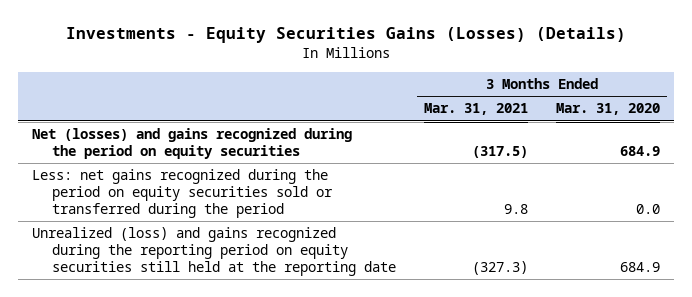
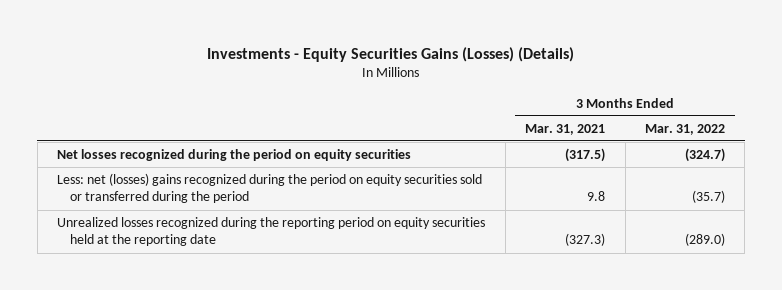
[555,103,660,116] Mar. 31, 2020 -> none
none -> [644,123,725,135] Mar. 31, 2022
[31,128,352,160] Net (losses) and gains recognized during the period on equity securities -> [57,148,412,161] Net losses recognized during the period on equity securities
[31,169,334,219] Less: net gains recognized during the period on equity securities sold or transferred during the period -> [57,172,483,204] Less: net (losses) gains recognized during the period on equity securities sold or transferred during the period
[31,227,397,277] Unrealized (loss) and gains recognized during the reporting period on equity securities still held at the reporting date -> [57,216,486,247] Unrealized losses recognized during the reporting period on equity securities held at the reporting date

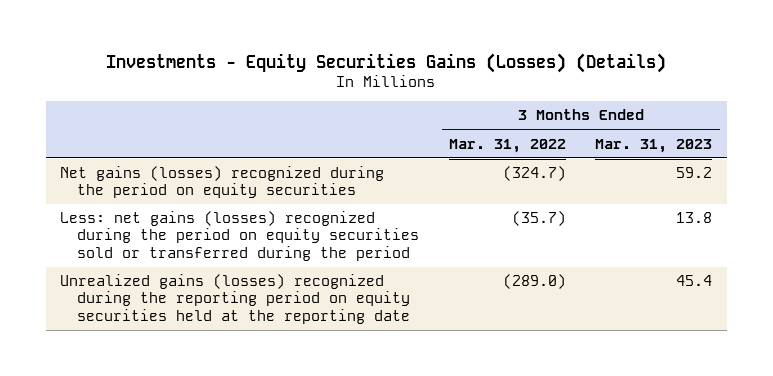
[525,123,606,135] Mar. 31, 2021 -> none
none -> [595,138,713,153] Mar. 31, 2023
[57,148,412,161] Net losses recognized during the period on equity securities -> [60,166,385,199] Net gains (losses) recognized during the period on equity securities
[57,172,483,204] Less: net (losses) gains recognized during the period on equity securities sold or transferred during the period -> [60,211,420,261] Less: net gains (losses) recognized during the period on equity securities sold or transferred during the period
[57,216,486,247] Unrealized losses recognized during the reporting period on equity securities held at the reporting date -> [60,274,411,324] Unrealized gains (losses) recognized during the reporting period on equity securities held at the reporting date

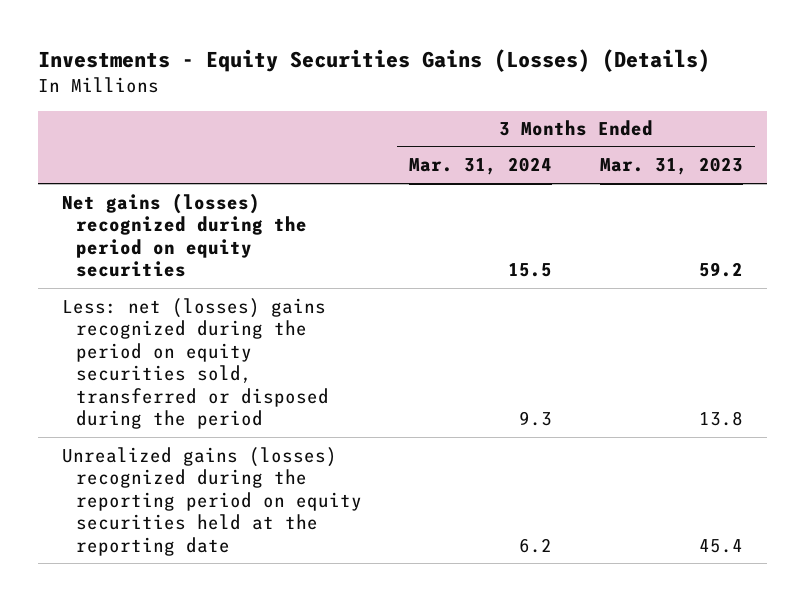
[448,138,566,153] Mar. 31, 2022 -> none
none -> [409,157,553,176] Mar. 31, 2024
[60,211,420,261] Less: net gains (losses) recognized during the period on equity securities sold or transferred during the period -> [61,297,329,430] Less: net (losses) gains recognized during the period on equity securities sold, transferred or disposed during the period

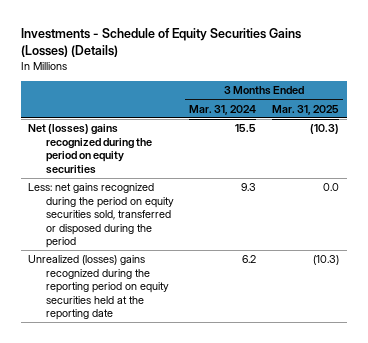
[37,48,710,72] Investments - Equity Securities Gains (Losses) (Details) -> [20,27,301,57] Investments - Schedule of Equity Securities Gains (Losses) (Details)
[599,157,743,176] Mar. 31, 2023 -> none
none -> [272,104,340,115] Mar. 31, 2025
[61,192,307,278] Net gains (losses) recognized during the period on equity securities -> [28,124,152,174] Net (losses) gains recognized during the period on equity securities
[61,297,329,430] Less: net (losses) gains recognized during the period on equity securities sold, transferred or disposed during the period -> [28,183,174,249] Less: net gains recognized during the period on equity securities sold, transferred or disposed during the period
[61,446,362,556] Unrealized gains (losses) recognized during the reporting period on equity securities held at the reporting date -> [28,255,169,321] Unrealized (losses) gains recognized during the reporting period on equity securities held at the reporting date

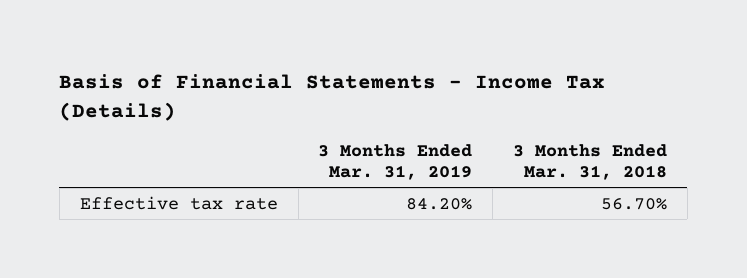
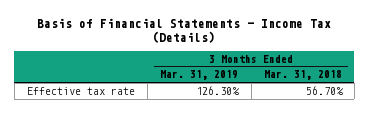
[406,197,473,210] 84.20% -> [196,85,241,95] 126.30%

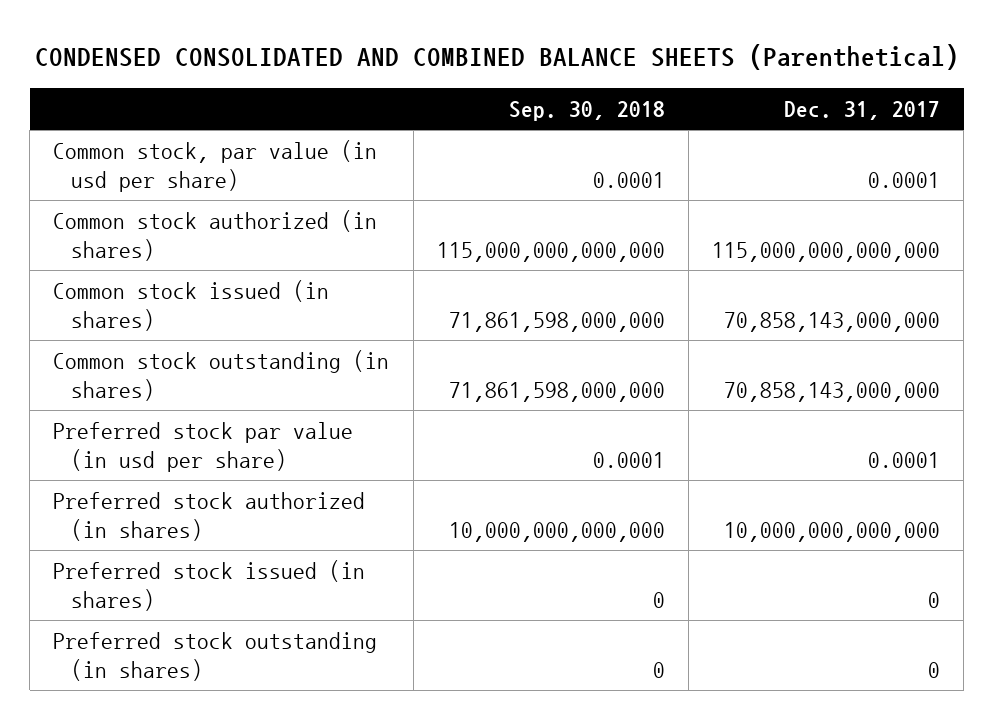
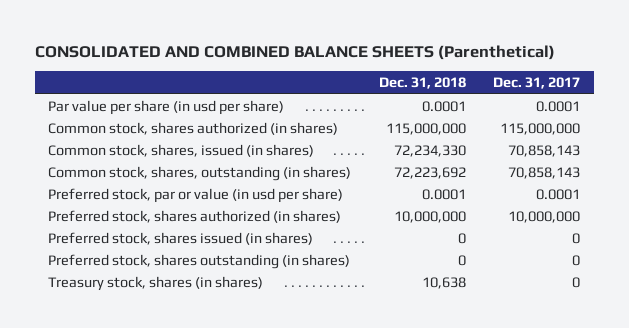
[34,44,959,71] CONDENSED CONSOLIDATED AND COMBINED BALANCE SHEETS (Parenthetical) -> [34,44,555,60] CONSOLIDATED AND COMBINED BALANCE SHEETS (Parenthetical)
[508,100,665,121] Sep. 30, 2018 -> none
none -> [378,76,466,89] Dec. 31, 2018
[53,139,378,192] Common stock, par value (in usd per share) -> [48,99,285,115] Par value per share (in usd per share)
[53,209,378,261] Common stock authorized (in shares) -> [48,121,339,135] Common stock, shares authorized (in shares)
[712,241,941,262] 115,000,000,000,000 -> [500,122,581,135] 115,000,000
[53,279,330,331] Common stock issued (in shares) -> [48,143,315,157] Common stock, shares, issued (in shares)
[724,311,941,332] 70,858,143,000,000 -> [508,144,581,157] 70,858,143
[53,349,390,401] Common stock outstanding (in shares) -> [48,165,352,181] Common stock, shares, outstanding (in shares)
[724,381,941,402] 70,858,143,000,000 -> [508,166,581,179] 70,858,143
[53,421,354,472] Preferred stock par value (in usd per share) -> [48,187,344,203] Preferred stock, par or value (in usd per share)
[53,491,366,541] Preferred stock authorized (in shares) -> [48,209,342,223] Preferred stock, shares authorized (in shares)
[724,521,941,542] 10,000,000,000,000 -> [508,210,581,223] 10,000,000
[53,559,366,611] Preferred stock issued (in shares) -> [48,231,314,245] Preferred stock, shares issued (in shares)
[53,631,378,681] Preferred stock outstanding (in shares) -> [48,253,351,269] Preferred stock, shares outstanding (in shares)
none -> [48,275,264,291] Treasury stock, shares (in shares)

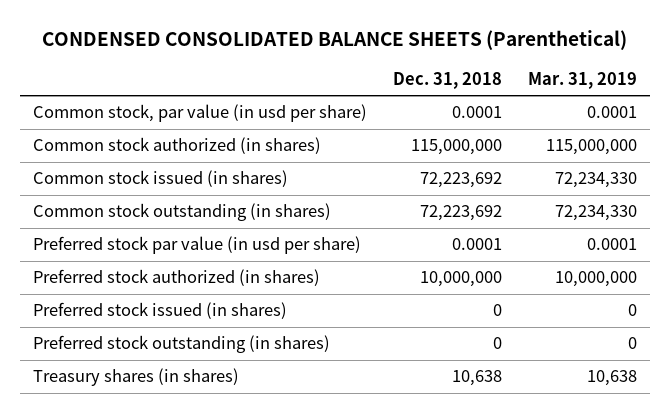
[34,44,555,60] CONSOLIDATED AND COMBINED BALANCE SHEETS (Parenthetical) -> [42,30,628,51] CONDENSED CONSOLIDATED BALANCE SHEETS (Parenthetical)
[493,76,581,89] Dec. 31, 2017 -> none
none -> [528,72,638,90] Mar. 31, 2019
[48,99,285,115] Par value per share (in usd per share) -> [33,104,368,123] Common stock, par value (in usd per share)
[48,121,339,135] Common stock, shares authorized (in shares) -> [33,137,322,155] Common stock authorized (in shares)
[48,143,315,157] Common stock, shares, issued (in shares) -> [33,170,289,188] Common stock issued (in shares)
[393,144,466,157] 72,234,330 -> [420,172,503,189] 72,223,692
[48,165,352,181] Common stock, shares, outstanding (in shares) -> [33,203,332,222] Common stock outstanding (in shares)
[48,187,344,203] Preferred stock, par or value (in usd per share) -> [33,236,362,255] Preferred stock par value (in usd per share)
[48,209,342,223] Preferred stock, shares authorized (in shares) -> [33,269,321,287] Preferred stock authorized (in shares)
[48,231,314,245] Preferred stock, shares issued (in shares) -> [33,302,288,320] Preferred stock issued (in shares)
[48,253,351,269] Preferred stock, shares outstanding (in shares) -> [33,335,331,354] Preferred stock outstanding (in shares)
[48,275,264,291] Treasury stock, shares (in shares) -> [33,368,240,387] Treasury shares (in shares)

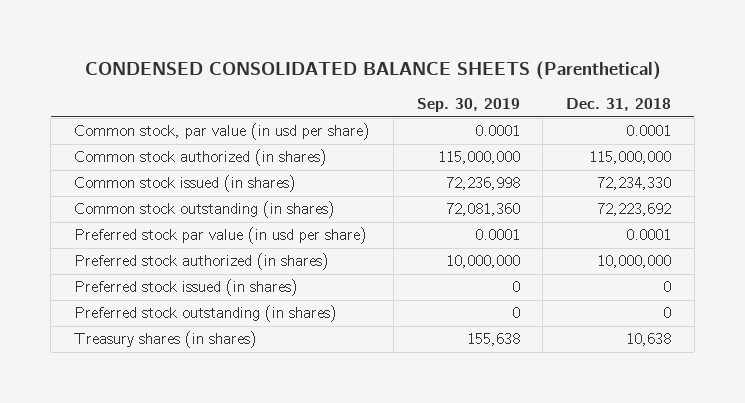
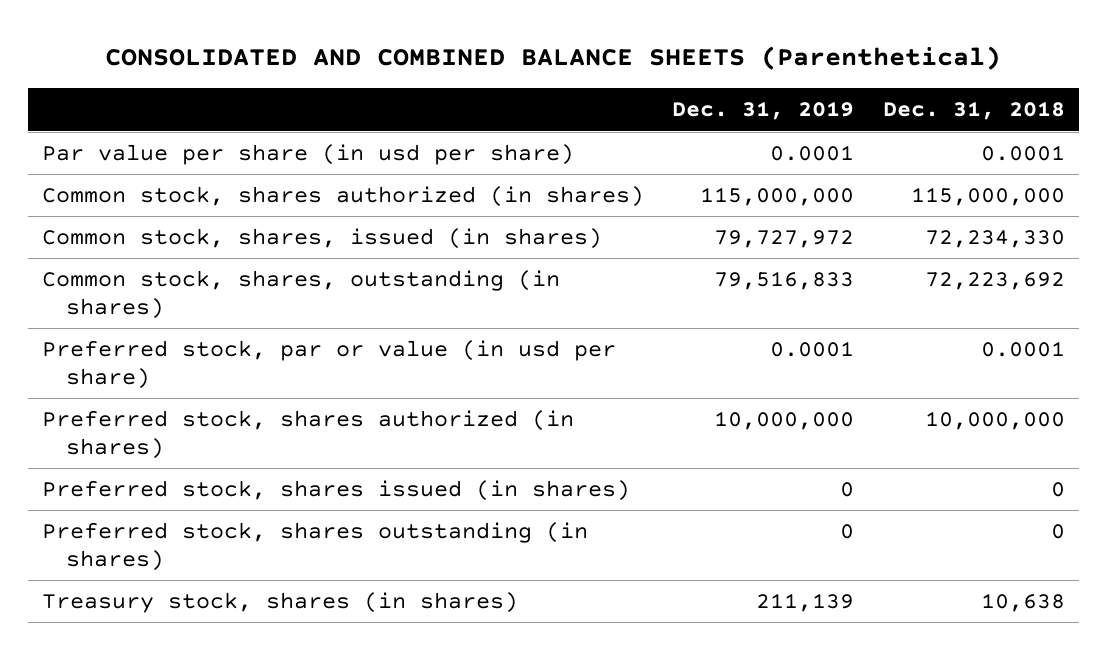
[84,60,661,80] CONDENSED CONSOLIDATED BALANCE SHEETS (Parenthetical) -> [105,45,1002,70] CONSOLIDATED AND COMBINED BALANCE SHEETS (Parenthetical)
[416,98,520,113] Sep. 30, 2019 -> none
none -> [672,101,855,121] Dec. 31, 2019
[73,123,370,141] Common stock, par value (in usd per share) -> [42,144,575,166] Par value per share (in usd per share)
[73,149,327,167] Common stock authorized (in shares) -> [42,186,645,208] Common stock, shares authorized (in shares)
[73,175,296,193] Common stock issued (in shares) -> [42,228,603,250] Common stock, shares, issued (in shares)
[73,201,335,219] Common stock outstanding (in shares) -> [42,270,561,319] Common stock, shares, outstanding (in shares)
[73,227,367,245] Preferred stock par value (in usd per share) -> [42,340,617,389] Preferred stock, par or value (in usd per share)
[73,253,329,271] Preferred stock authorized (in shares) -> [42,410,575,459] Preferred stock, shares authorized (in shares)
[73,279,298,297] Preferred stock issued (in shares) -> [42,480,631,502] Preferred stock, shares issued (in shares)
[73,305,337,323] Preferred stock outstanding (in shares) -> [42,522,589,571] Preferred stock, shares outstanding (in shares)
[73,331,257,349] Treasury shares (in shares) -> [42,592,519,614] Treasury stock, shares (in shares)

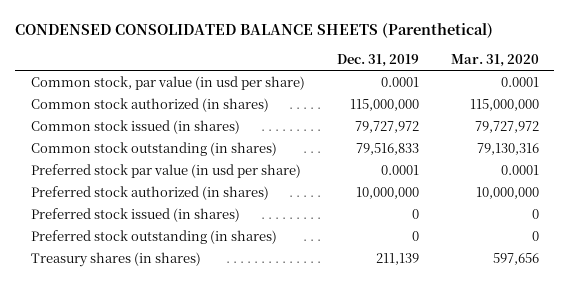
[105,45,1002,70] CONSOLIDATED AND COMBINED BALANCE SHEETS (Parenthetical) -> [15,23,494,39] CONDENSED CONSOLIDATED BALANCE SHEETS (Parenthetical)
[882,101,1065,121] Dec. 31, 2018 -> none
none -> [450,53,539,67] Mar. 31, 2020
[42,144,575,166] Par value per share (in usd per share) -> [31,75,306,90] Common stock, par value (in usd per share)
[42,186,645,208] Common stock, shares authorized (in shares) -> [31,97,270,112] Common stock authorized (in shares)
[42,228,603,250] Common stock, shares, issued (in shares) -> [31,119,241,134] Common stock issued (in shares)
[42,270,561,319] Common stock, shares, outstanding (in shares) -> [31,141,278,156] Common stock outstanding (in shares)
[42,340,617,389] Preferred stock, par or value (in usd per share) -> [31,163,302,178] Preferred stock par value (in usd per share)
[42,410,575,459] Preferred stock, shares authorized (in shares) -> [31,185,270,200] Preferred stock authorized (in shares)
[42,480,631,502] Preferred stock, shares issued (in shares) -> [31,207,241,222] Preferred stock issued (in shares)
[42,522,589,571] Preferred stock, shares outstanding (in shares) -> [31,229,278,244] Preferred stock outstanding (in shares)
[42,592,519,614] Treasury stock, shares (in shares) -> [31,251,202,267] Treasury shares (in shares)

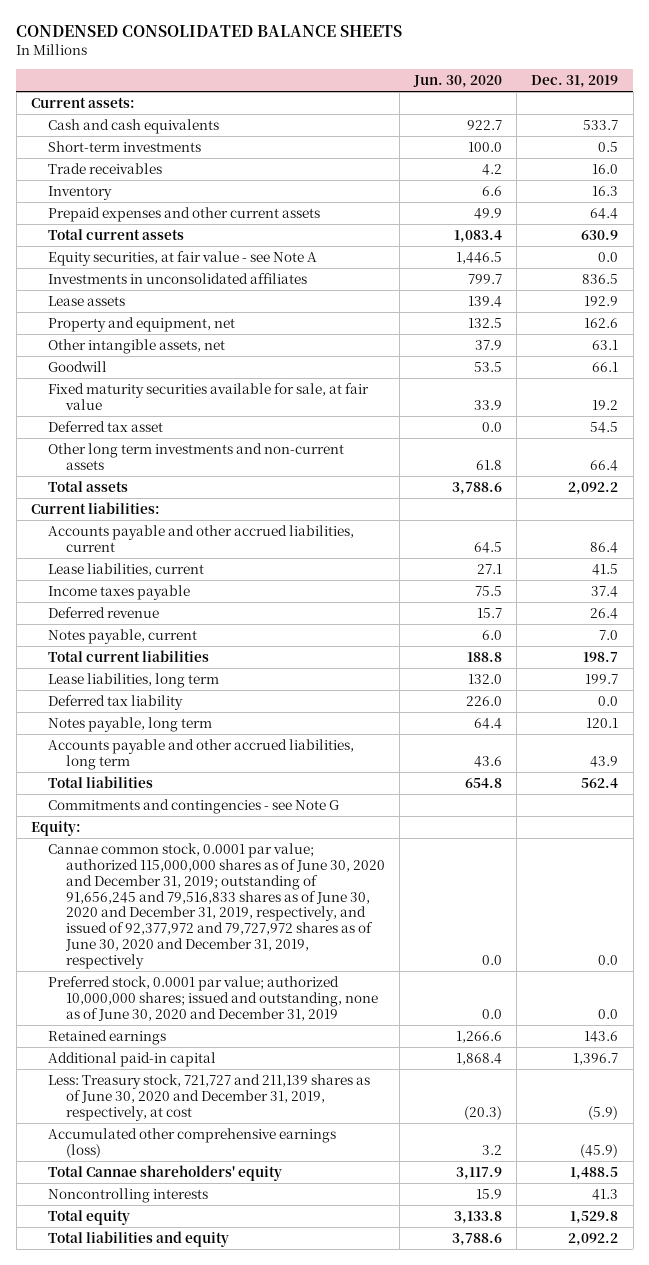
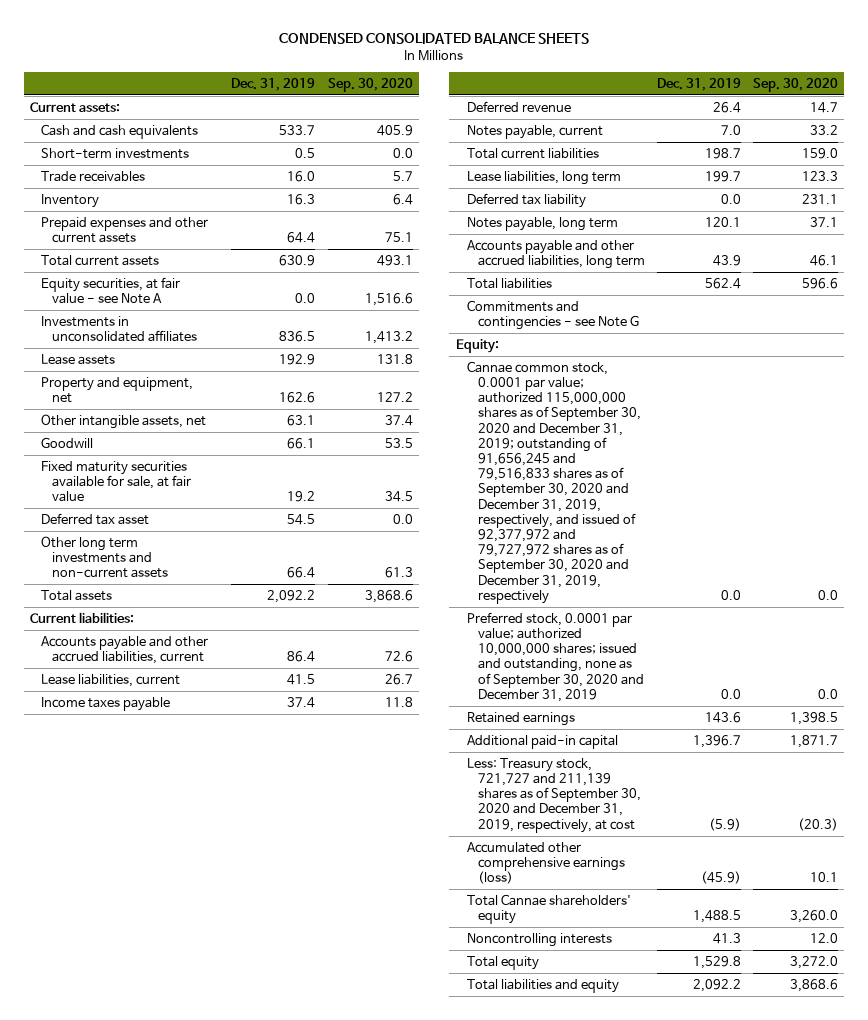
[413,74,503,88] Jun. 30, 2020 -> none
none -> [327,77,413,92] Sep. 30, 2020
[48,843,385,969] Cannae common stock, 0.0001 par value; authorized 115,000,000 shares as of June 30, 2020 and December 31, 2019; outstanding of 91,656,245 and 79,516,833 shares as of June 30, 2020 and December 31, 2019, respectively, and issued of 92,377,972 and 79,727,972 shares as of June 30, 2020 and December 31, 2019, respectively -> [466,360,641,604] Cannae common stock, 0.0001 par value; authorized 115,000,000 shares as of September 30, 2020 and December 31, 2019; outstanding of 91,656,245 and 79,516,833 shares as of September 30, 2020 and December 31, 2019, respectively, and issued of 92,377,972 and 79,727,972 shares as of September 30, 2020 and December 31, 2019, respectively
[48,976,378,1021] Preferred stock, 0.0001 par value; authorized 10,000,000 shares; issued and outstanding, none as of June 30, 2020 and December 31, 2019 -> [466,611,644,702] Preferred stock, 0.0001 par value; authorized 10,000,000 shares; issued and outstanding, none as of September 30, 2020 and December 31, 2019
[48,1074,371,1121] Less: Treasury stock, 721,727 and 211,139 shares as of June 30, 2020 and December 31, 2019, respectively, at cost -> [466,757,641,833] Less: Treasury stock, 721,727 and 211,139 shares as of September 30, 2020 and December 31, 2019, respectively, at cost

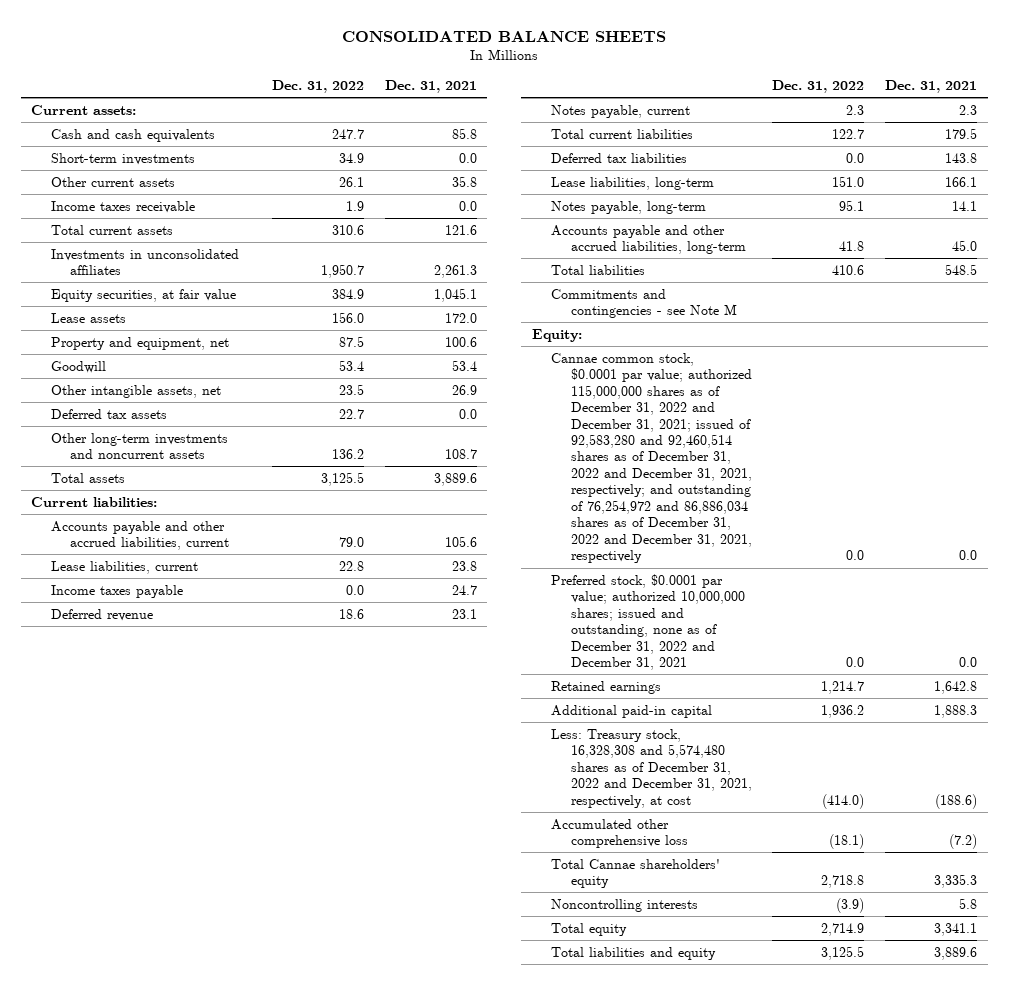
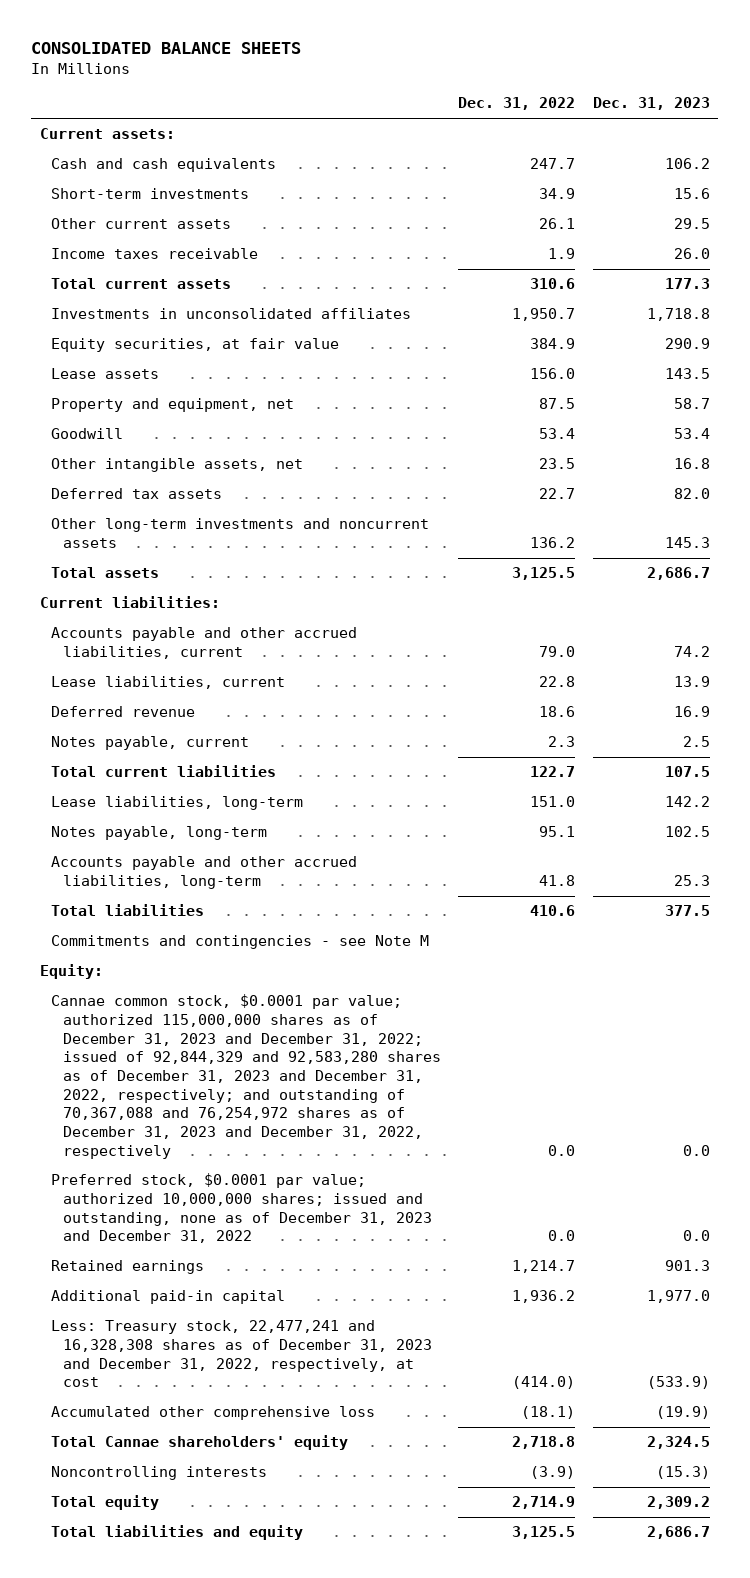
[385,79,478,93] Dec. 31, 2021 -> none
none -> [592,97,710,111] Dec. 31, 2023
[50,584,183,598] Income taxes payable -> none
[551,152,688,163] Deferred tax liabilities -> none
[551,352,752,564] Cannae common stock, $0.0001 par value; authorized 115,000,000 shares as of December 31, 2022 and December 31, 2021; issued of 92,583,280 and 92,460,514 shares as of December 31, 2022 and December 31, 2021, respectively; and outstanding of 76,254,972 and 86,886,034 shares as of December 31, 2022 and December 31, 2021, respectively -> [51,994,441,1159] Cannae common stock, $0.0001 par value; authorized 115,000,000 shares as of December 31, 2023 and December 31, 2022; issued of 92,844,329 and 92,583,280 shares as of December 31, 2023 and December 31, 2022, respectively; and outstanding of 70,367,088 and 76,254,972 shares as of December 31, 2023 and December 31, 2022, respectively
[551,573,745,670] Preferred stock, $0.0001 par value; authorized 10,000,000 shares; issued and outstanding, none as of December 31, 2022 and December 31, 2021 -> [51,1173,432,1244] Preferred stock, $0.0001 par value; authorized 10,000,000 shares; issued and outstanding, none as of December 31, 2023 and December 31, 2022
[551,728,752,808] Less: Treasury stock, 16,328,308 and 5,574,480 shares as of December 31, 2022 and December 31, 2021, respectively, at cost -> [51,1320,432,1388] Less: Treasury stock, 22,477,241 and 16,328,308 shares as of December 31, 2023 and December 31, 2022, respectively, at cost

